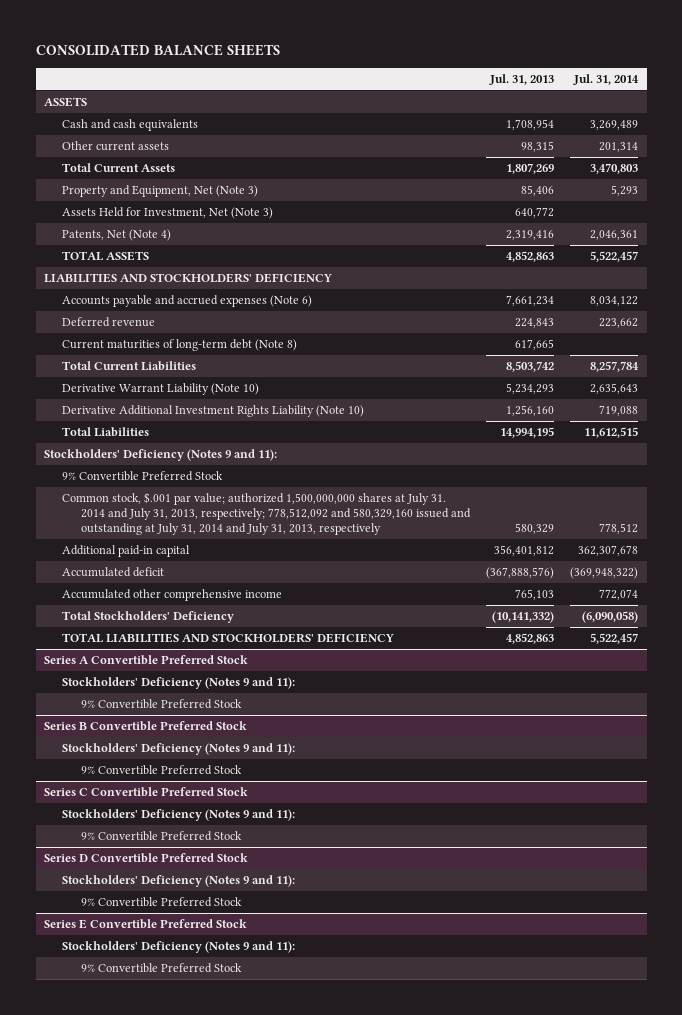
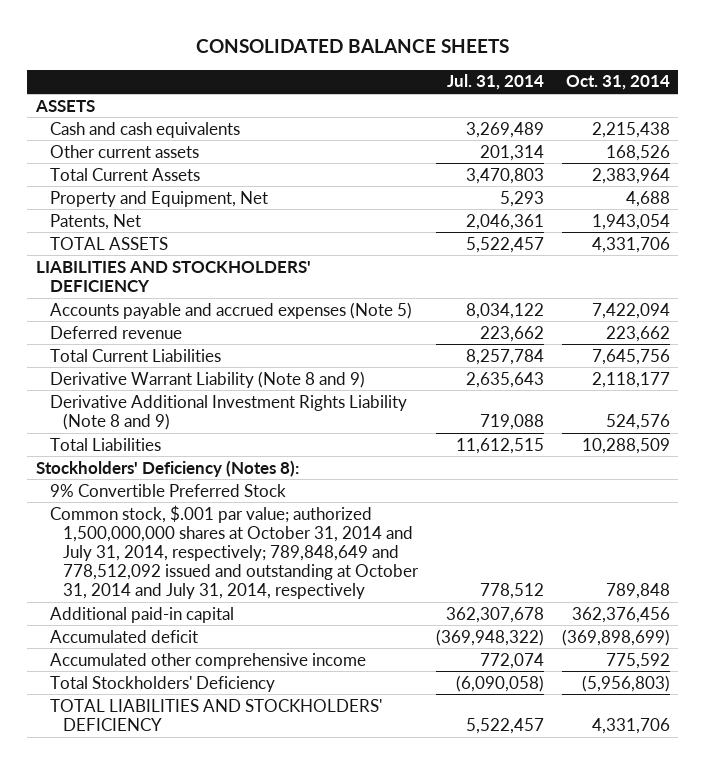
[489,73,555,85] Jul. 31, 2013 -> none
none -> [565,75,670,91] Oct. 31, 2014
[62,207,274,220] Assets Held for Investment, Net (Note 3) -> none
[62,185,259,198] Property and Equipment, Net (Note 3) -> [49,190,268,207] Property and Equipment, Net
[62,229,172,242] Patents, Net (Note 4) -> [49,213,141,230] Patents, Net
[62,295,313,308] Accounts payable and accrued expenses (Note 6) -> [49,301,412,319] Accounts payable and accrued expenses (Note 5)
[62,339,298,352] Current maturities of long-term debt (Note 8) -> none
[62,383,260,396] Derivative Warrant Liability (Note 10) -> [49,370,365,388] Derivative Warrant Liability (Note 8 and 9)
[62,405,365,418] Derivative Additional Investment Rights Liability (Note 10) -> [49,394,407,430] Derivative Additional Investment Rights Liability (Note 8 and 9)
[43,449,277,462] Stockholders' Deficiency (Notes 9 and 11): -> [36,459,300,477] Stockholders' Deficiency (Notes 8):
[62,492,471,535] Common stock, $.001 par value; authorized 1,500,000,000 shares at July 31. 2014 and July 31, 2013, respectively; 778,512,092 and 580,329,160 issued and outstanding at July 31, 2014 and July 31, 2013, respectively -> [49,504,420,600] Common stock, $.001 par value; authorized 1,500,000,000 shares at October 31, 2014 and July 31, 2014, respectively; 789,848,649 and 778,512,092 issued and outstanding at October 31, 2014 and July 31, 2014, respectively
[43,655,248,666] Series A Convertible Preferred Stock -> none
[62,677,296,690] Stockholders' Deficiency (Notes 9 and 11): -> none
[80,699,242,710] 9% Convertible Preferred Stock -> none
[43,721,247,732] Series B Convertible Preferred Stock -> none
[62,743,296,756] Stockholders' Deficiency (Notes 9 and 11): -> none
[80,765,242,776] 9% Convertible Preferred Stock -> none
[43,787,248,798] Series C Convertible Preferred Stock -> none
[62,809,296,822] Stockholders' Deficiency (Notes 9 and 11): -> none
[80,831,242,842] 9% Convertible Preferred Stock -> none
[43,853,248,864] Series D Convertible Preferred Stock -> none
[62,875,296,888] Stockholders' Deficiency (Notes 9 and 11): -> none
[80,897,242,908] 9% Convertible Preferred Stock -> none
[43,919,247,930] Series E Convertible Preferred Stock -> none
[62,941,296,954] Stockholders' Deficiency (Notes 9 and 11): -> none
[80,963,242,974] 9% Convertible Preferred Stock -> none

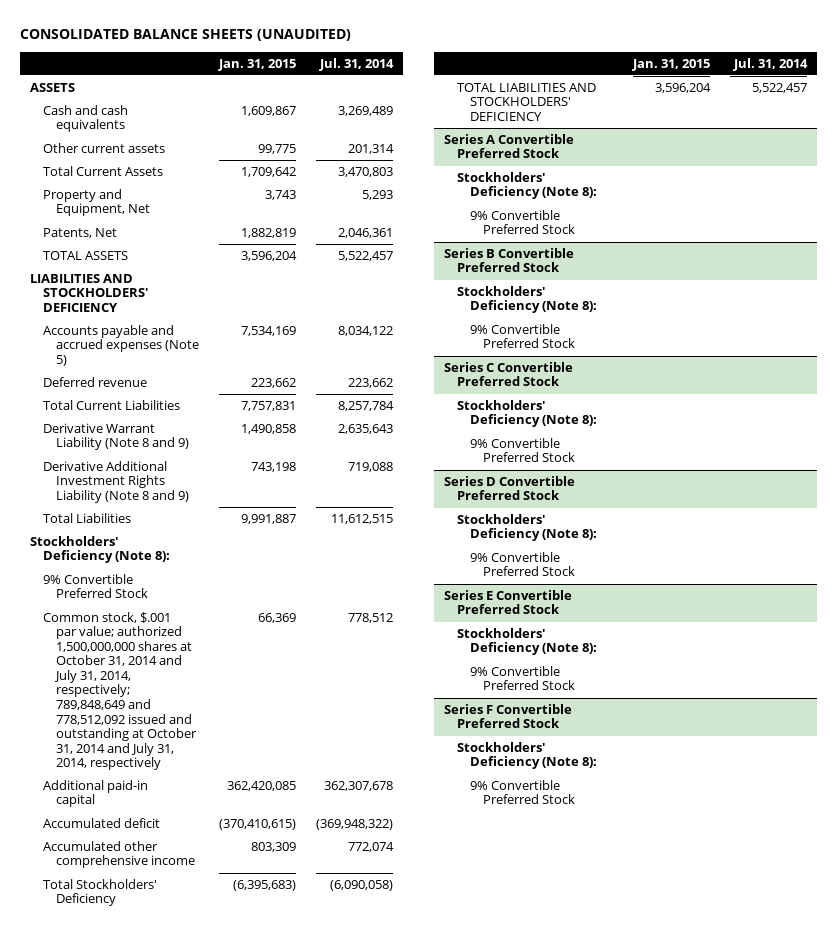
[195,39,509,54] CONSOLIDATED BALANCE SHEETS -> [20,29,352,42] CONSOLIDATED BALANCE SHEETS (UNAUDITED)
[565,75,670,91] Oct. 31, 2014 -> none
none -> [218,58,297,71] Jan. 31, 2015
[36,459,300,477] Stockholders' Deficiency (Notes 8): -> [30,535,171,564] Stockholders' Deficiency (Note 8):
none -> [443,133,574,159] Series A Convertible Preferred Stock
none -> [456,171,597,200] Stockholders' Deficiency (Note 8):
none -> [469,209,575,235] 9% Convertible Preferred Stock
none -> [443,247,574,273] Series B Convertible Preferred Stock
none -> [456,285,597,314] Stockholders' Deficiency (Note 8):
none -> [469,323,575,349] 9% Convertible Preferred Stock
none -> [443,361,573,387] Series C Convertible Preferred Stock
none -> [456,399,597,428] Stockholders' Deficiency (Note 8):
none -> [469,437,575,463] 9% Convertible Preferred Stock
none -> [443,475,575,501] Series D Convertible Preferred Stock
none -> [456,513,597,542] Stockholders' Deficiency (Note 8):
none -> [469,551,575,577] 9% Convertible Preferred Stock
none -> [443,589,572,615] Series E Convertible Preferred Stock
none -> [456,627,597,656] Stockholders' Deficiency (Note 8):
none -> [469,665,575,691] 9% Convertible Preferred Stock
none -> [443,703,572,729] Series F Convertible Preferred Stock
none -> [456,741,597,770] Stockholders' Deficiency (Note 8):
none -> [469,779,575,805] 9% Convertible Preferred Stock

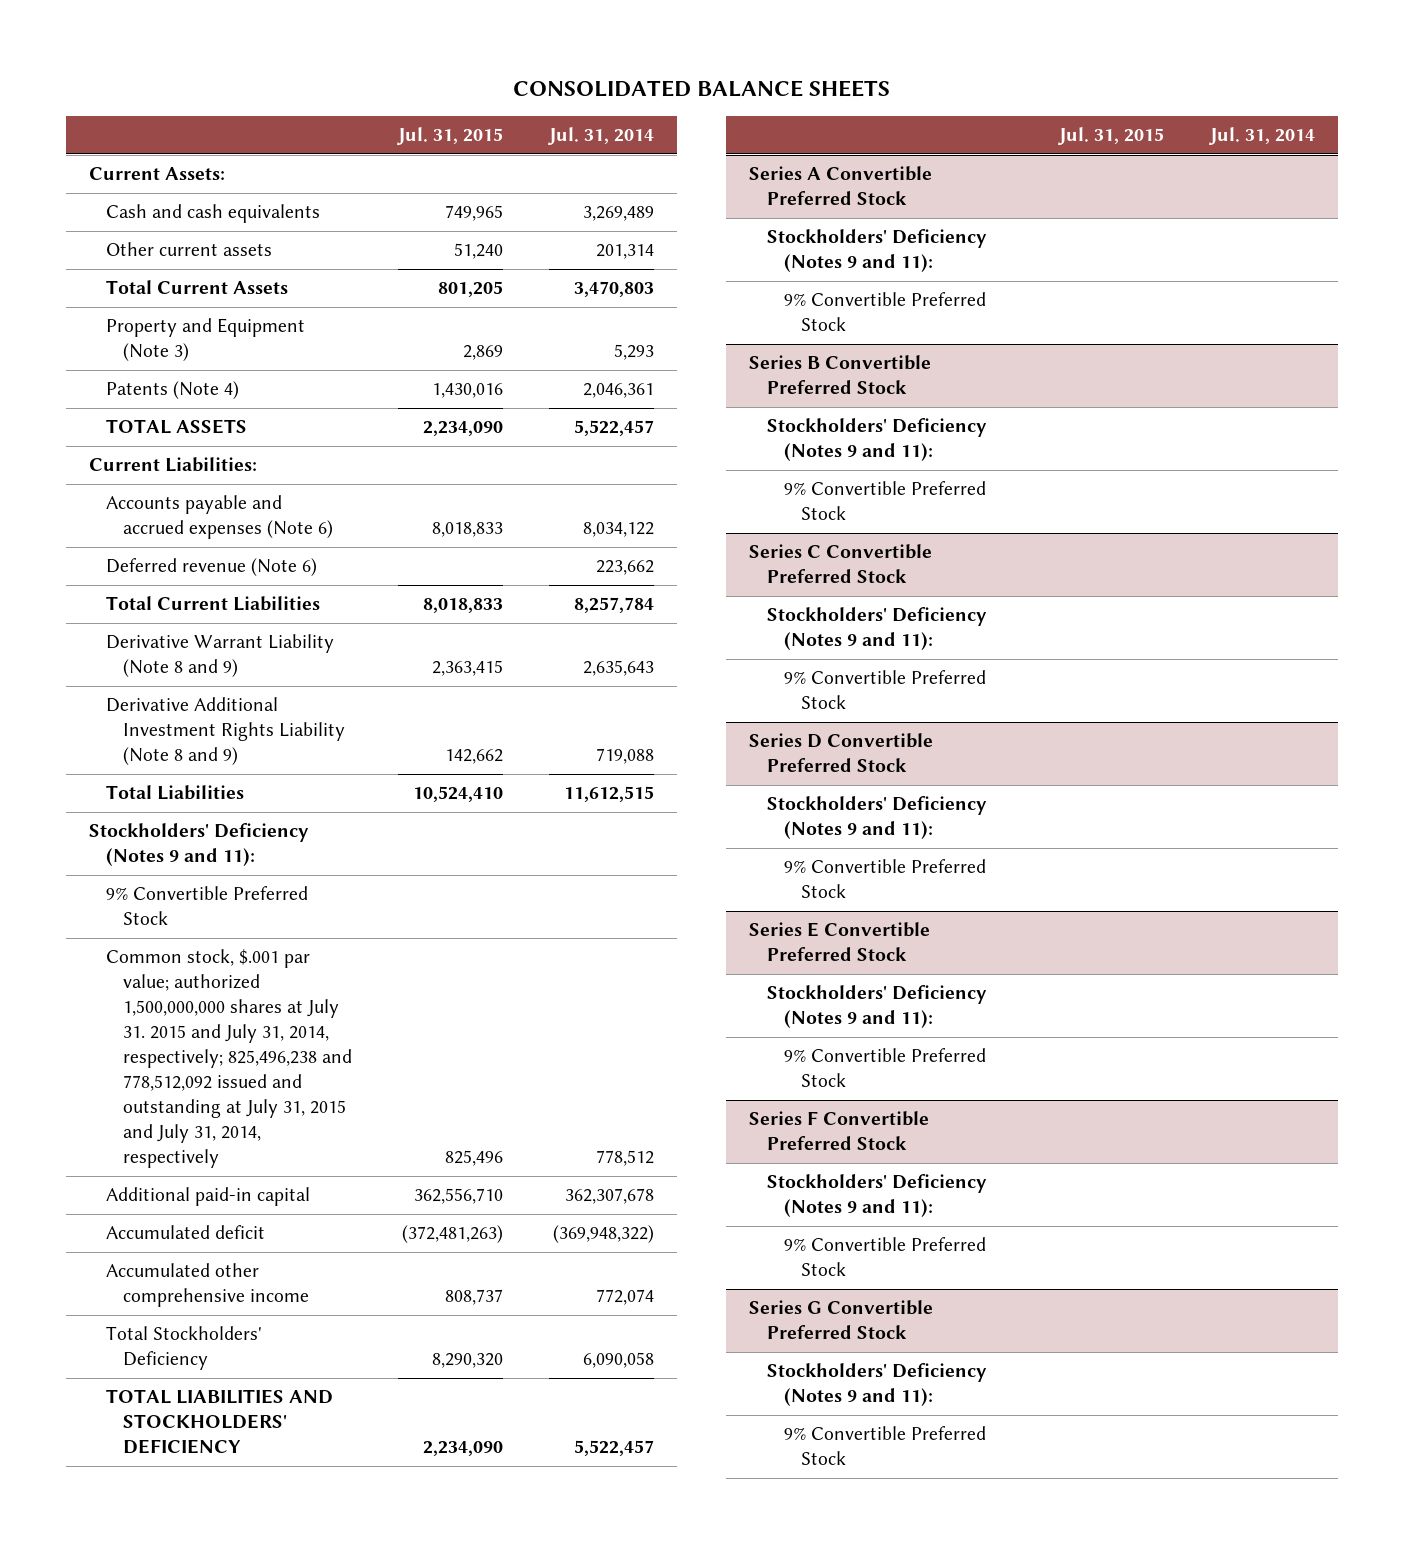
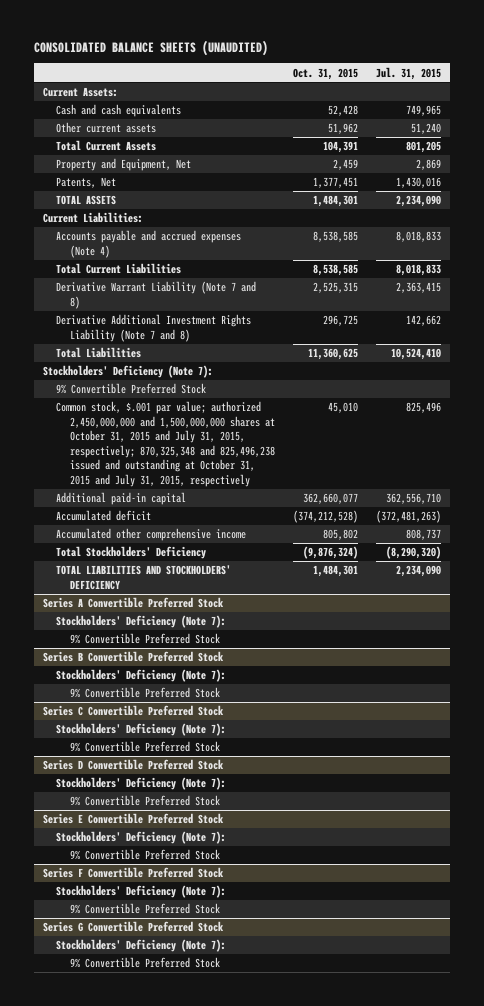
[512,80,890,98] CONSOLIDATED BALANCE SHEETS -> [33,39,268,56] CONSOLIDATED BALANCE SHEETS (UNAUDITED)
[548,127,655,146] Jul. 31, 2014 -> none
none -> [292,67,358,80] Oct. 31, 2015
[105,318,305,362] Property and Equipment (Note 3) -> [56,158,192,172] Property and Equipment, Net
[105,381,239,400] Patents (Note 4) -> [56,177,117,189] Patents, Net
[105,558,317,577] Deferred revenue (Note 6) -> none
[105,495,333,540] Accounts payable and accrued expenses (Note 6) -> [56,230,242,258] Accounts payable and accrued expenses (Note 4)
[105,634,334,678] Derivative Warrant Liability (Note 8 and 9) -> [56,281,257,309] Derivative Warrant Liability (Note 7 and 8)
[105,697,345,766] Derivative Additional Investment Rights Liability (Note 8 and 9) -> [56,314,252,342] Derivative Additional Investment Rights Liability (Note 7 and 8)
[88,823,309,867] Stockholders' Deficiency (Notes 9 and 11): -> [42,365,213,379] Stockholders' Deficiency (Note 7):
[105,949,352,1168] Common stock, $.001 par value; authorized 1,500,000,000 shares at July 31. 2015 and July 31, 2014, respectively; 825,496,238 and 778,512,092 issued and outstanding at July 31, 2015 and July 31, 2014, respectively -> [56,401,275,487] Common stock, $.001 par value; authorized 2,450,000,000 and 1,500,000,000 shares at October 31, 2015 and July 31, 2015, respectively; 870,325,348 and 825,496,238 issued and outstanding at October 31, 2015 and July 31, 2015, respectively
[432,1353,504,1369] 8,290,320 -> [385,546,441,560] (8,290,320)
[766,229,987,273] Stockholders' Deficiency (Notes 9 and 11): -> [56,615,227,629] Stockholders' Deficiency (Note 7):
[766,418,987,462] Stockholders' Deficiency (Notes 9 and 11): -> [56,669,227,683] Stockholders' Deficiency (Note 7):
[766,607,987,651] Stockholders' Deficiency (Notes 9 and 11): -> [56,723,227,737] Stockholders' Deficiency (Note 7):
[766,796,987,840] Stockholders' Deficiency (Notes 9 and 11): -> [56,777,227,791] Stockholders' Deficiency (Note 7):
[766,985,987,1029] Stockholders' Deficiency (Notes 9 and 11): -> [56,831,227,845] Stockholders' Deficiency (Note 7):
[766,1174,987,1218] Stockholders' Deficiency (Notes 9 and 11): -> [56,885,227,899] Stockholders' Deficiency (Note 7):
[766,1363,987,1407] Stockholders' Deficiency (Notes 9 and 11): -> [56,939,227,953] Stockholders' Deficiency (Note 7):

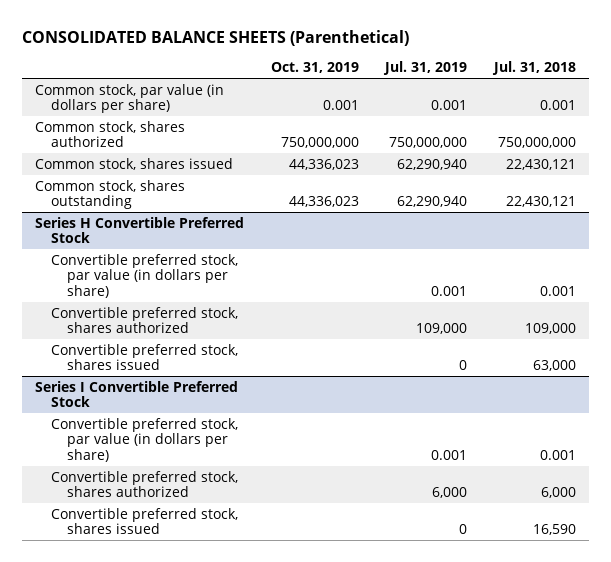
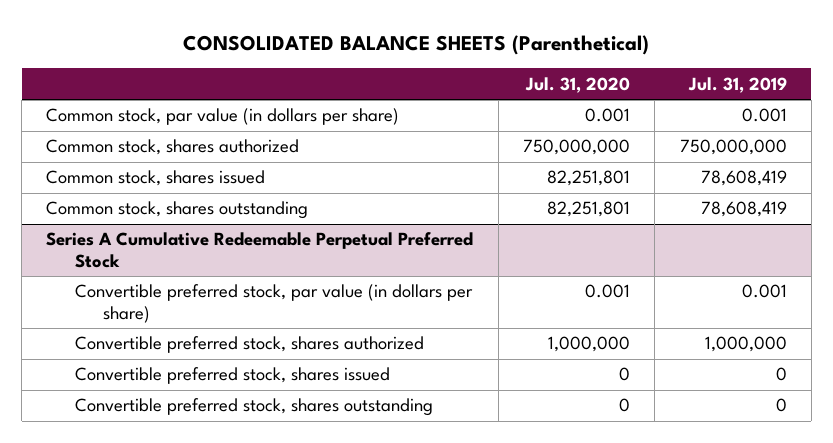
[270,62,359,74] Oct. 31, 2019 -> none
[491,61,576,76] Jul. 31, 2018 -> none
none -> [524,76,630,93] Jul. 31, 2020
[35,216,245,244] Series H Convertible Preferred Stock -> none
[50,253,238,298] Convertible preferred stock, par value (in dollars per share) -> none
[50,306,238,334] Convertible preferred stock, shares authorized -> none
[50,343,238,371] Convertible preferred stock, shares issued -> none
[35,380,239,408] Series I Convertible Preferred Stock -> none
[397,158,468,170] 62,290,940 -> [700,170,787,187] 78,608,419
[397,196,468,208] 62,290,940 -> [700,201,787,218] 78,608,419
none -> [46,232,474,268] Series A Cumulative Redeemable Perpetual Preferred Stock
[432,487,468,499] 6,000 -> [704,336,787,353] 1,000,000
none -> [74,398,433,417] Convertible preferred stock, shares outstanding

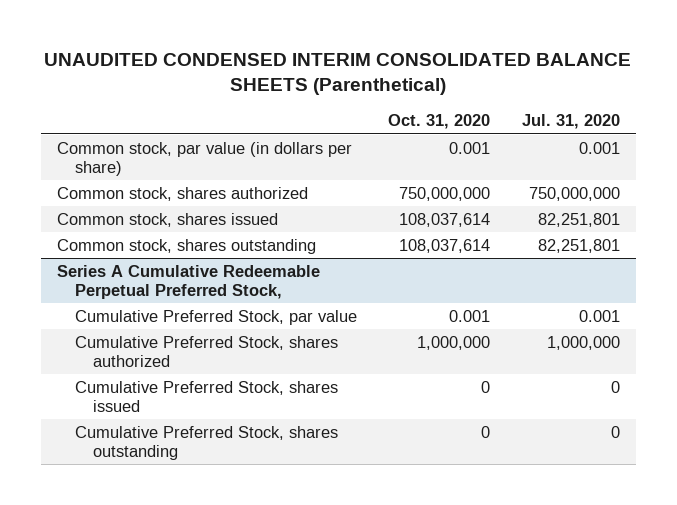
[183,35,650,56] CONSOLIDATED BALANCE SHEETS (Parenthetical) -> [44,53,632,96] UNAUDITED CONDENSED INTERIM CONSOLIDATED BALANCE SHEETS (Parenthetical)
[687,76,787,93] Jul. 31, 2019 -> none
none -> [388,114,491,130] Oct. 31, 2020
[46,232,474,268] Series A Cumulative Redeemable Perpetual Preferred Stock -> [56,264,320,300] Series A Cumulative Redeemable Perpetual Preferred Stock,
[74,284,473,323] Convertible preferred stock, par value (in dollars per share) -> [74,309,357,325] Cumulative Preferred Stock, par value
[74,336,424,354] Convertible preferred stock, shares authorized -> [74,335,338,368] Cumulative Preferred Stock, shares authorized
[74,367,390,385] Convertible preferred stock, shares issued -> [74,380,338,413] Cumulative Preferred Stock, shares issued
[74,398,433,417] Convertible preferred stock, shares outstanding -> [74,425,338,461] Cumulative Preferred Stock, shares outstanding

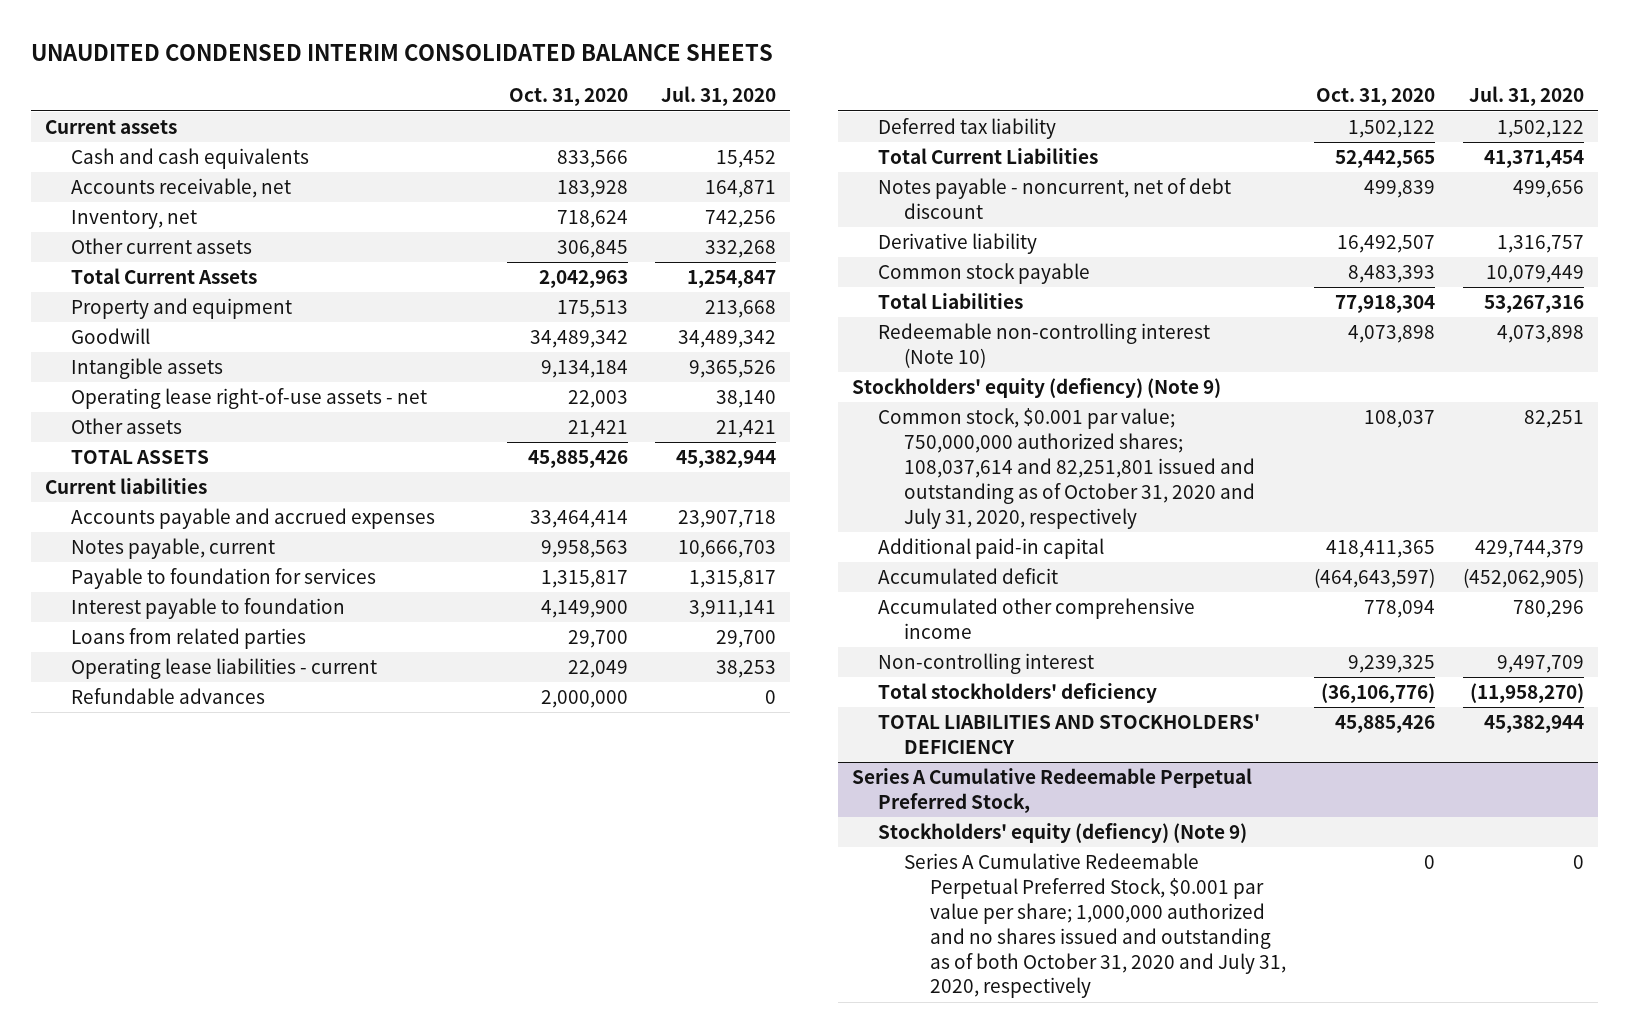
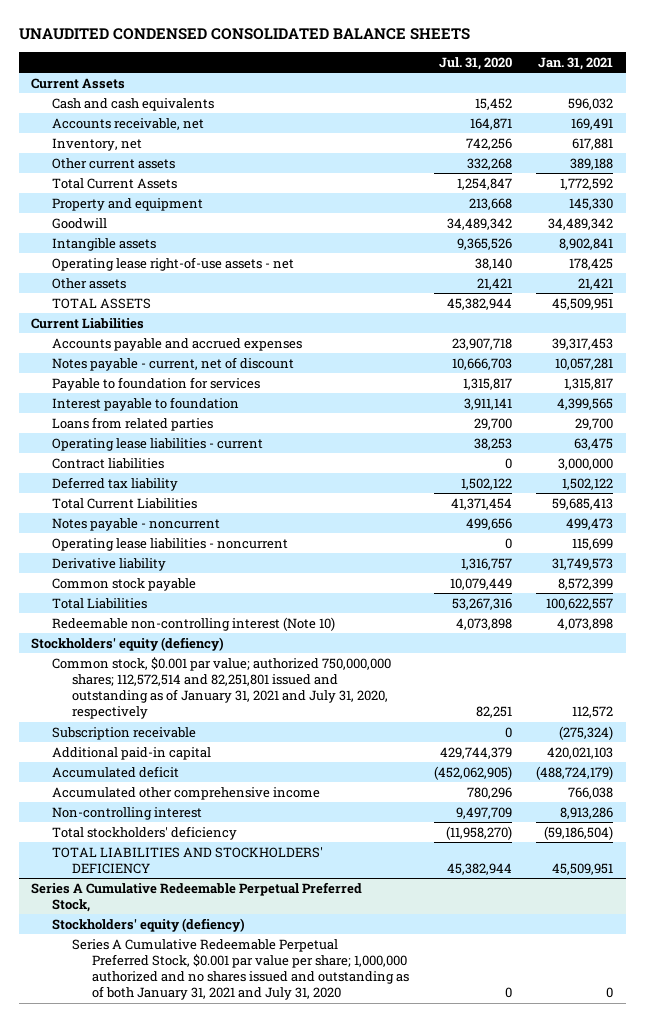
[31,43,774,61] UNAUDITED CONDENSED INTERIM CONSOLIDATED BALANCE SHEETS -> [18,28,470,41] UNAUDITED CONDENSED CONSOLIDATED BALANCE SHEETS
[508,88,628,107] Oct. 31, 2020 -> none
none -> [538,57,614,71] Jan. 31, 2021
[44,120,177,135] Current assets -> [31,77,126,89] Current Assets
[44,478,207,495] Current liabilities -> [31,317,145,329] Current Liabilities
[70,538,275,560] Notes payable, current -> [51,356,294,371] Notes payable - current, net of discount
[70,688,265,705] Refundable advances -> none
none -> [51,457,164,469] Contract liabilities
[878,178,1232,220] Notes payable - noncurrent, net of debt discount -> [51,517,220,531] Notes payable - noncurrent
none -> [51,537,288,551] Operating lease liabilities - noncurrent
[852,378,1222,399] Stockholders' equity (defiency) (Note 9) -> [31,636,225,651] Stockholders' equity (defiency)
[878,408,1256,529] Common stock, $0.001 par value; 750,000,000 authorized shares; 108,037,614 and 82,251,801 issued and outstanding as of October 31, 2020 and July 31, 2020, respectively -> [51,656,391,720] Common stock, $0.001 par value; authorized 750,000,000 shares; 112,572,514 and 82,251,801 issued and outstanding as of January 31, 2021 and July 31, 2020, respectively
none -> [51,726,196,740] Subscription receivable
[878,823,1248,844] Stockholders' equity (defiency) (Note 9) -> [51,917,245,932] Stockholders' equity (defiency)
[904,853,1287,999] Series A Cumulative Redeemable Perpetual Preferred Stock, $0.001 par value per share; 1,000,000 authorized and no shares issued and outstanding as of both October 31, 2020 and July 31, 2020, respectively -> [71,938,410,1001] Series A Cumulative Redeemable Perpetual Preferred Stock, $0.001 par value per share; 1,000,000 authorized and no shares issued and outstanding as of both January 31, 2021 and July 31, 2020

